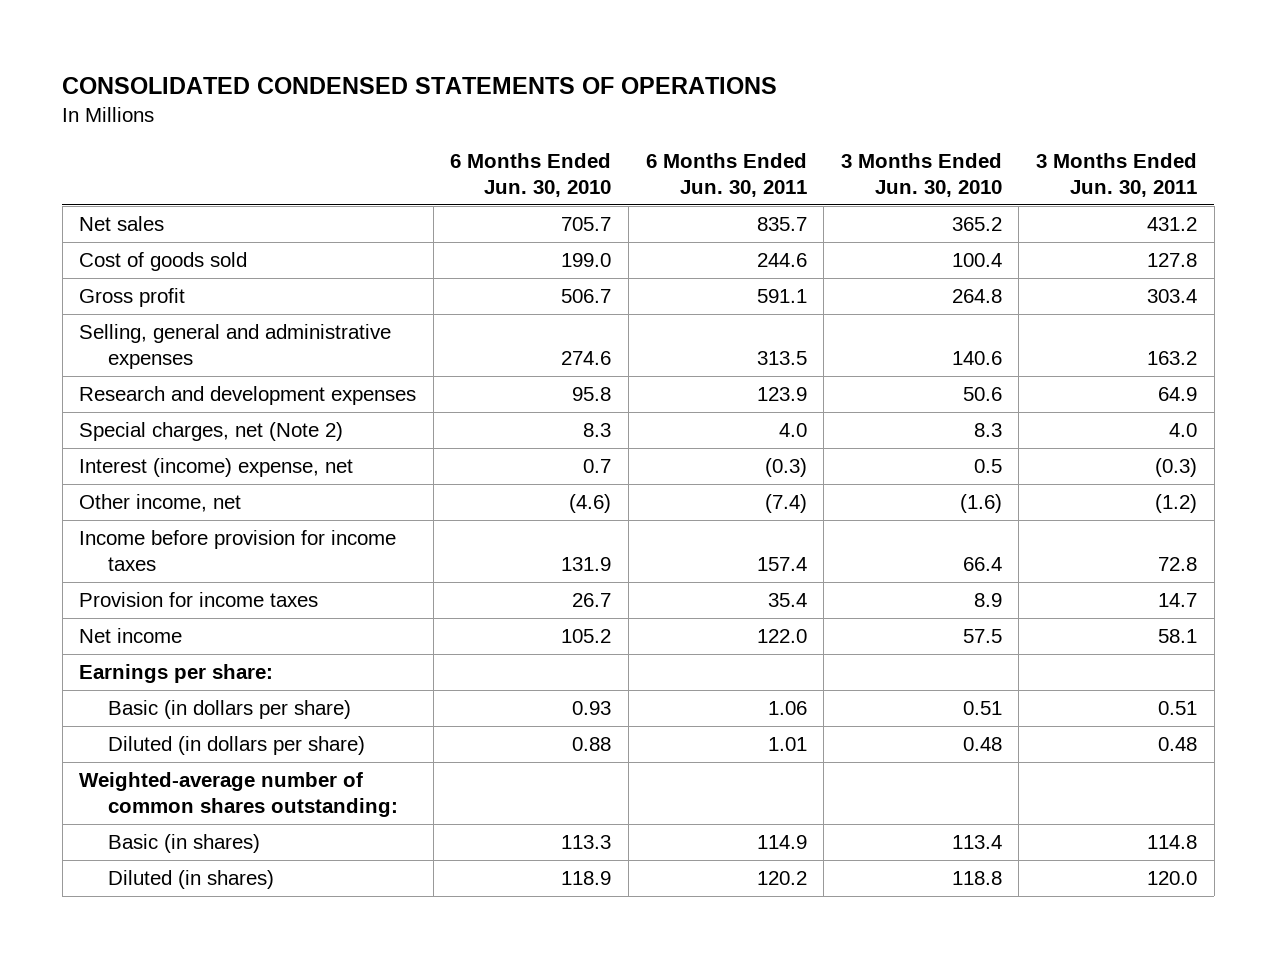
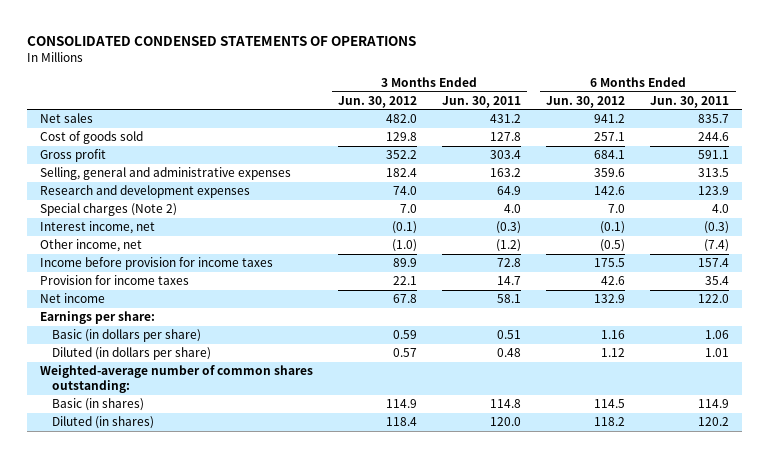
[450,152,612,197] 6 Months Ended Jun. 30, 2010 -> none
[840,152,1002,197] 3 Months Ended Jun. 30, 2010 -> none
none -> [337,95,417,108] Jun. 30, 2012
none -> [546,95,626,108] Jun. 30, 2012
[79,422,344,442] Special charges, net (Note 2) -> [39,203,177,217] Special charges (Note 2)
[79,458,354,478] Interest (income) expense, net -> [39,221,155,235] Interest income, net

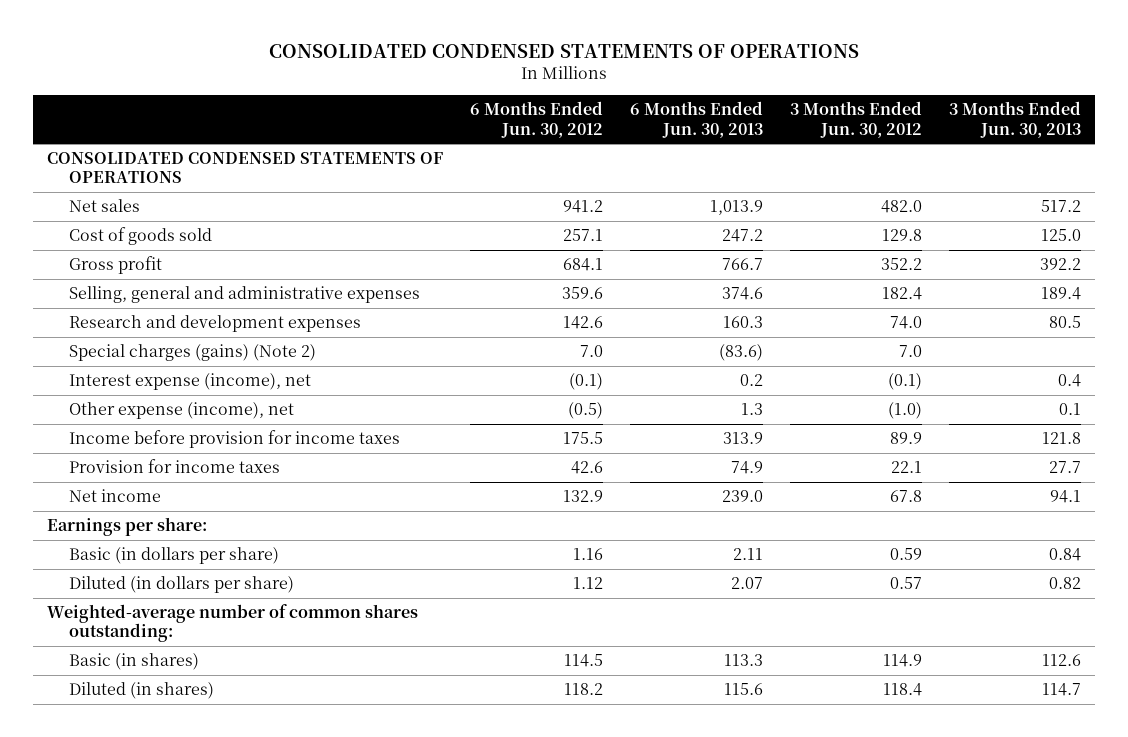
[442,95,522,108] Jun. 30, 2011 -> none
[650,95,730,108] Jun. 30, 2011 -> none
none -> [630,101,764,138] 6 Months Ended Jun. 30, 2013
none -> [949,101,1082,138] 3 Months Ended Jun. 30, 2013
none -> [46,152,443,184] CONSOLIDATED CONDENSED STATEMENTS OF OPERATIONS
[39,203,177,217] Special charges (Note 2) -> [68,344,316,362] Special charges (gains) (Note 2)
[39,221,155,235] Interest income, net -> [68,373,311,391] Interest expense (income), net
[39,239,142,253] Other income, net -> [68,402,294,420] Other expense (income), net

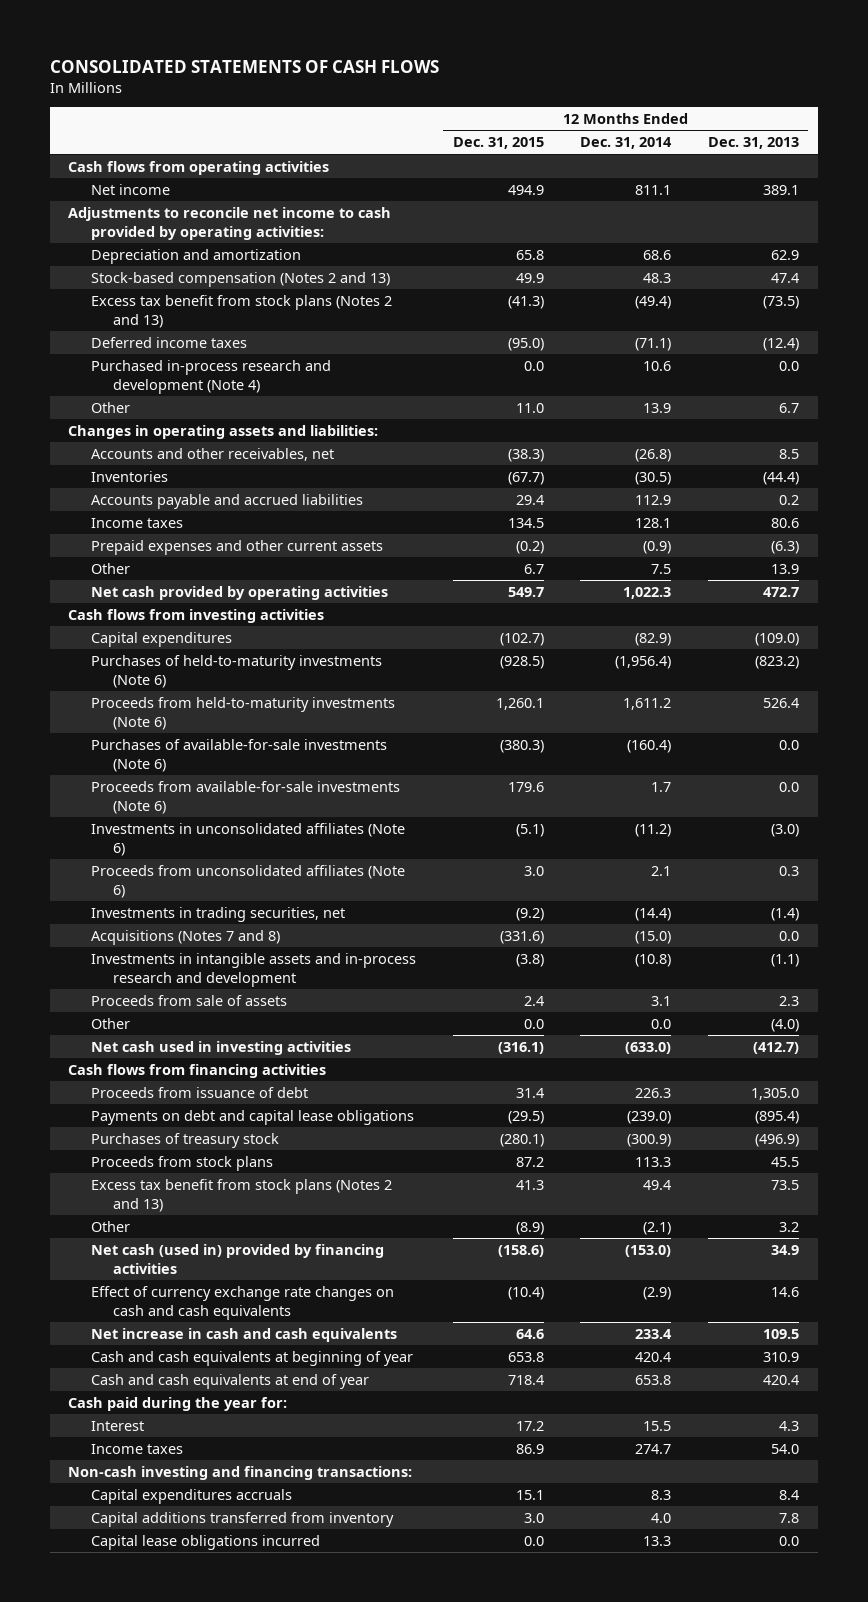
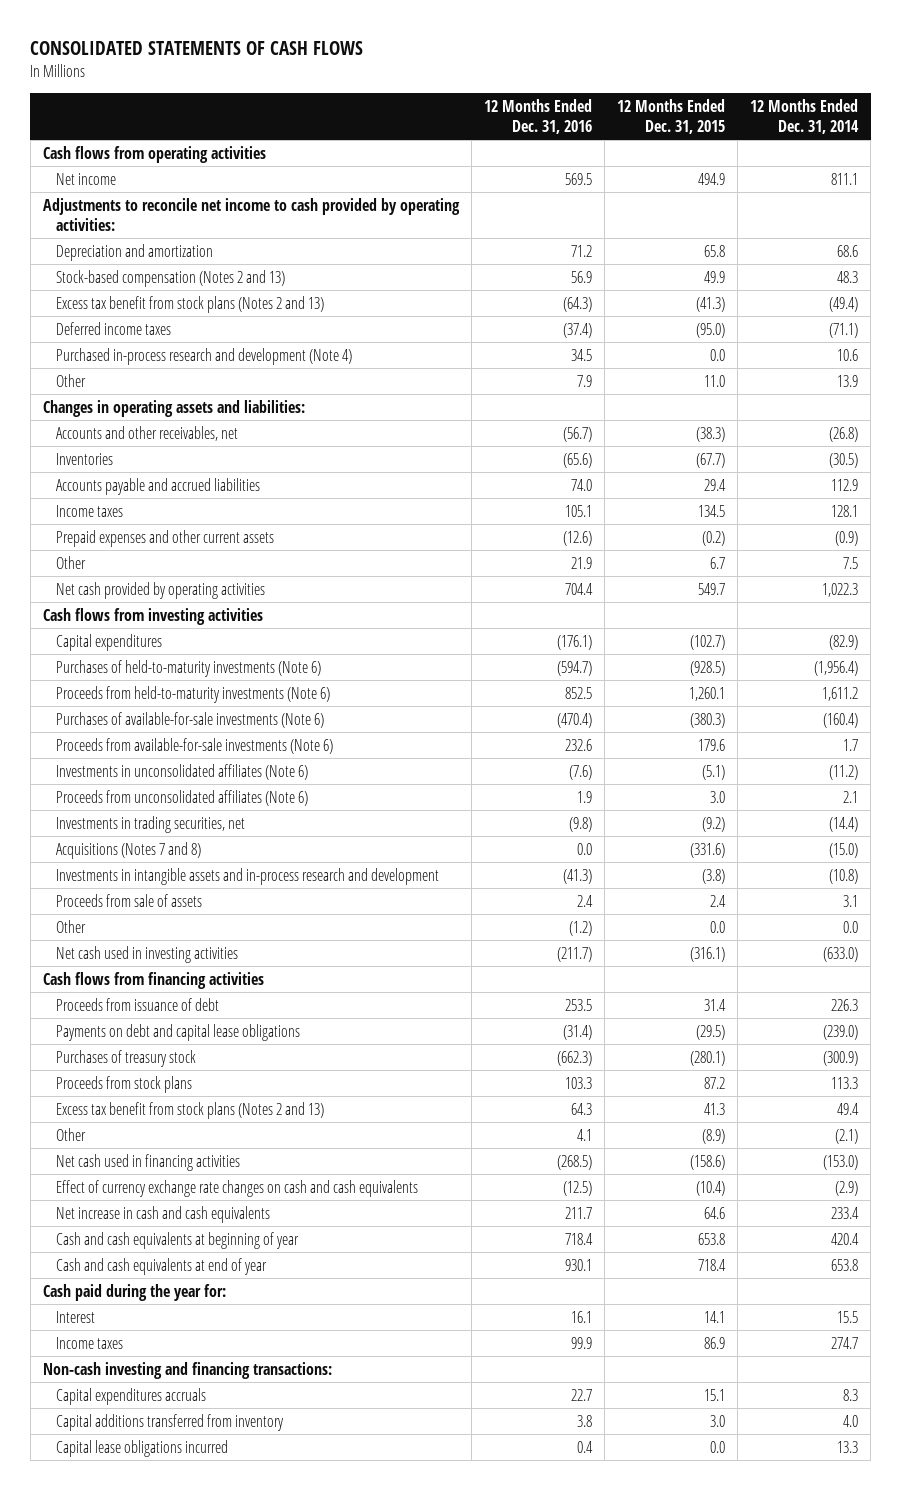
[708,137,800,150] Dec. 31, 2013 -> none
none -> [483,98,592,134] 12 Months Ended Dec. 31, 2016
[90,1243,384,1274] Net cash (used in) provided by financing activities -> [56,1153,241,1171] Net cash used in financing activities
[515,1420,544,1431] 17.2 -> [703,1310,725,1323] 14.1

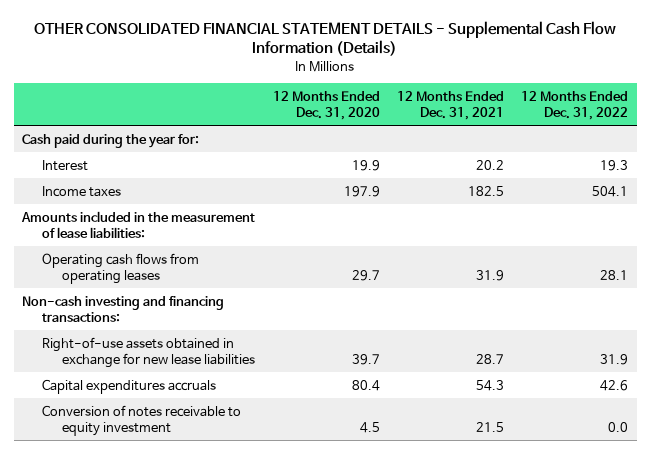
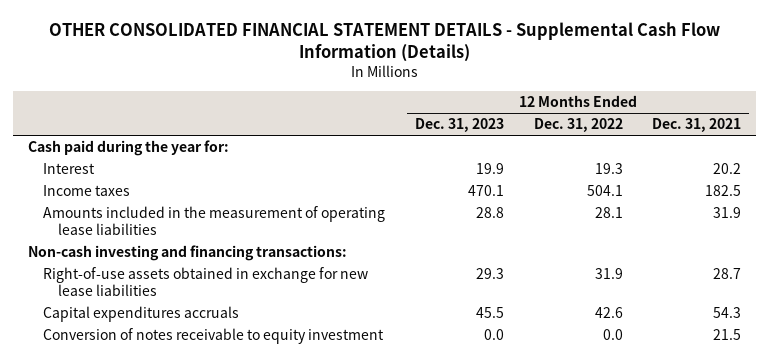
[272,91,380,120] 12 Months Ended Dec. 31, 2020 -> none
none -> [414,118,504,133] Dec. 31, 2023
[21,210,256,238] Amounts included in the measurement of lease liabilities: -> none
[42,252,200,284] Operating cash flows from operating leases -> [43,206,386,235] Amounts included in the measurement of operating lease liabilities

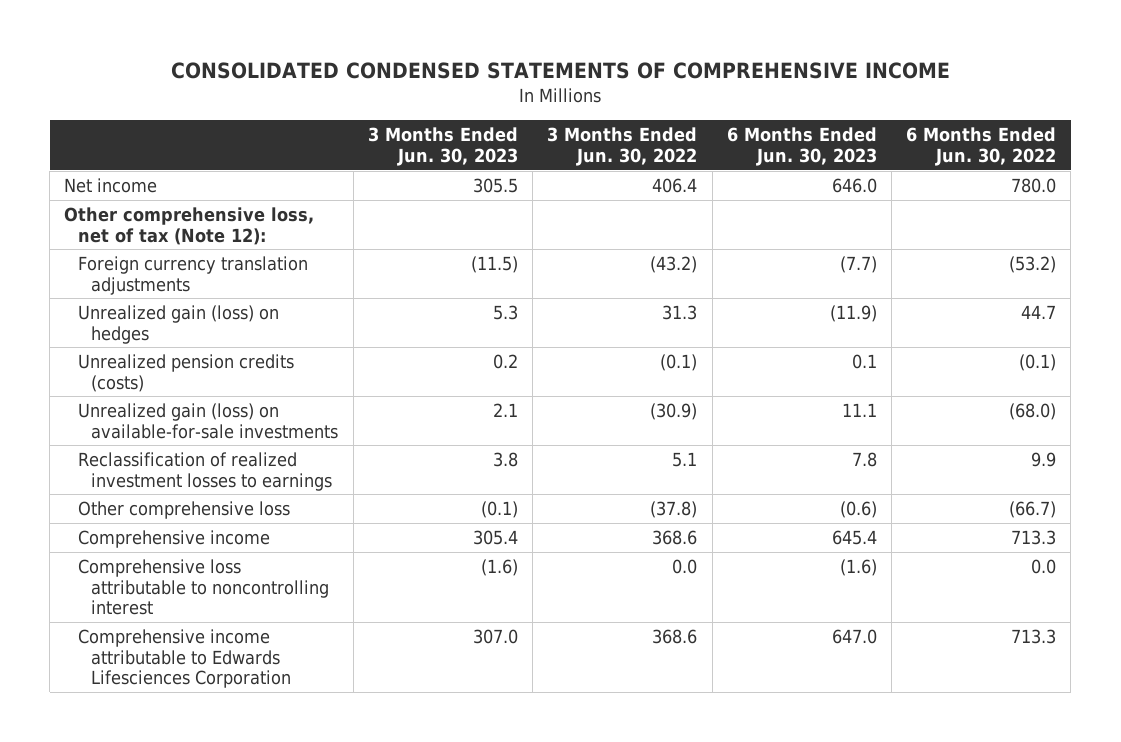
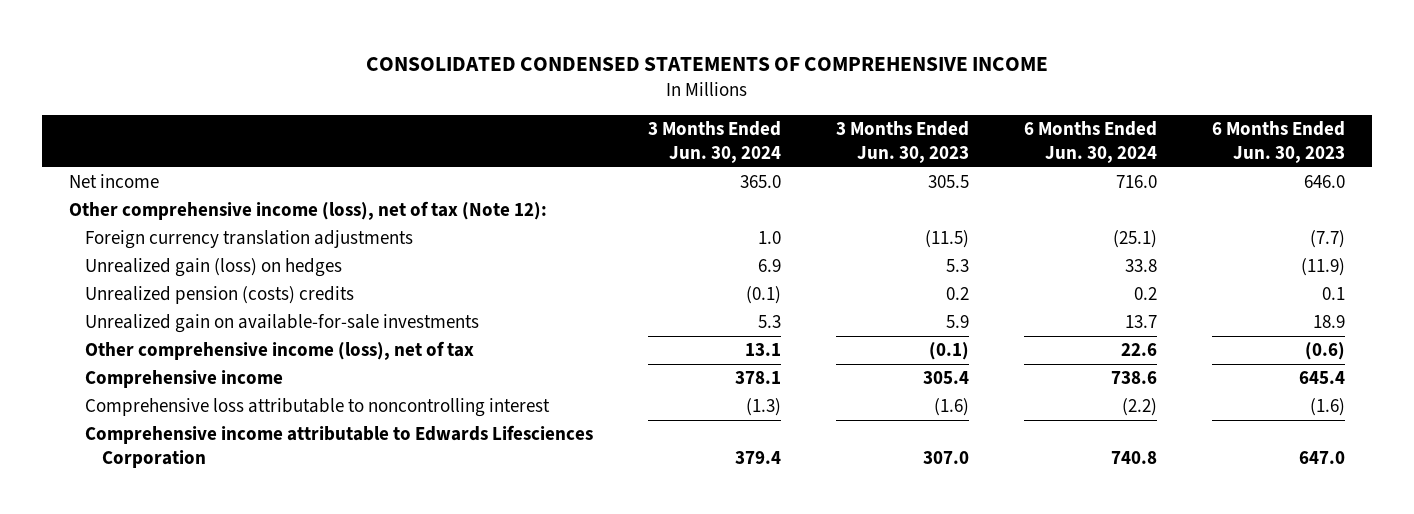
[547,127,698,166] 3 Months Ended Jun. 30, 2022 -> none
[906,127,1057,166] 6 Months Ended Jun. 30, 2022 -> none
none -> [648,121,782,164] 3 Months Ended Jun. 30, 2024
none -> [1023,121,1157,164] 6 Months Ended Jun. 30, 2024
[64,206,315,245] Other comprehensive loss, net of tax (Note 12): -> [69,201,548,221] Other comprehensive income (loss), net of tax (Note 12):
[77,451,333,491] Reclassification of realized investment losses to earnings -> none
[77,353,294,392] Unrealized pension credits (costs) -> [85,286,355,305] Unrealized pension (costs) credits
[77,402,339,439] Unrealized gain (loss) on available-for-sale investments -> [85,314,480,334] Unrealized gain on available-for-sale investments
[492,402,518,417] 2.1 -> [945,315,969,329] 5.9
[841,402,877,417] 11.1 -> [1312,315,1345,329] 18.9
[77,500,290,519] Other comprehensive loss -> [85,341,475,361] Other comprehensive income (loss), net of tax

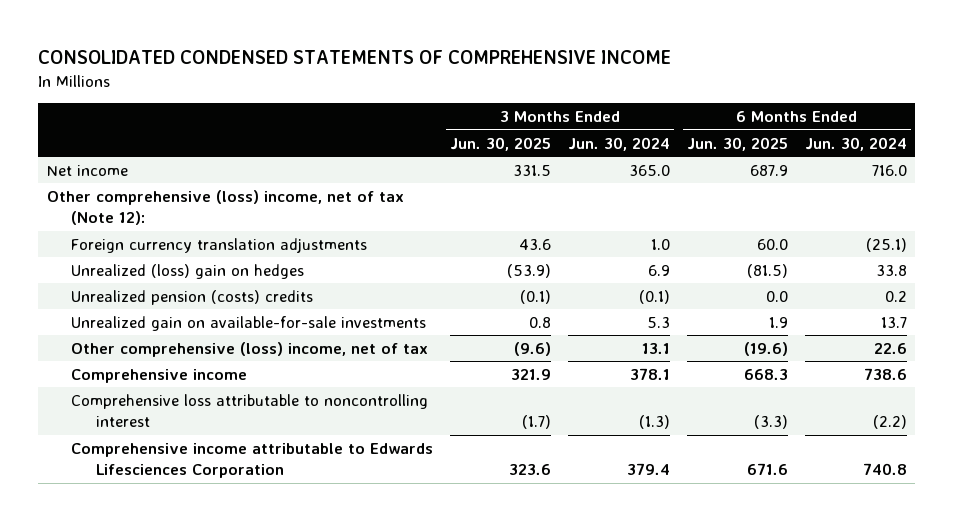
[835,121,969,164] 3 Months Ended Jun. 30, 2023 -> none
[1211,121,1345,164] 6 Months Ended Jun. 30, 2023 -> none
none -> [450,136,552,151] Jun. 30, 2025
none -> [686,136,788,151] Jun. 30, 2025
[69,201,548,221] Other comprehensive income (loss), net of tax (Note 12): -> [46,189,404,226] Other comprehensive (loss) income, net of tax (Note 12):
[85,258,343,278] Unrealized gain (loss) on hedges -> [71,263,305,279] Unrealized (loss) gain on hedges
[85,341,475,361] Other comprehensive income (loss), net of tax -> [71,341,429,357] Other comprehensive (loss) income, net of tax

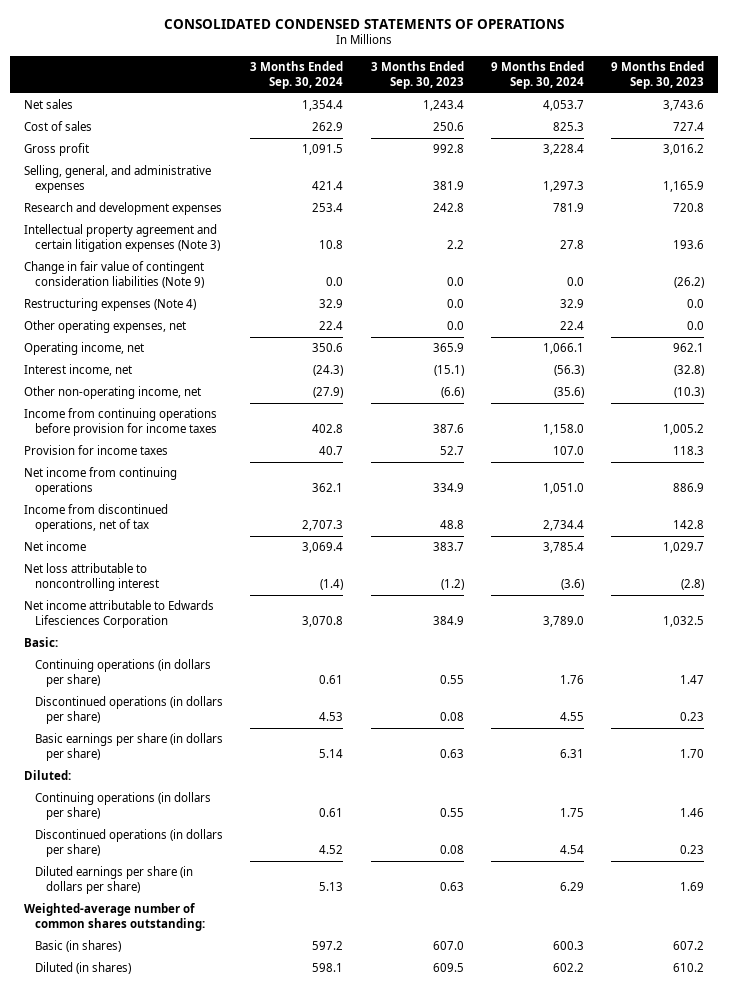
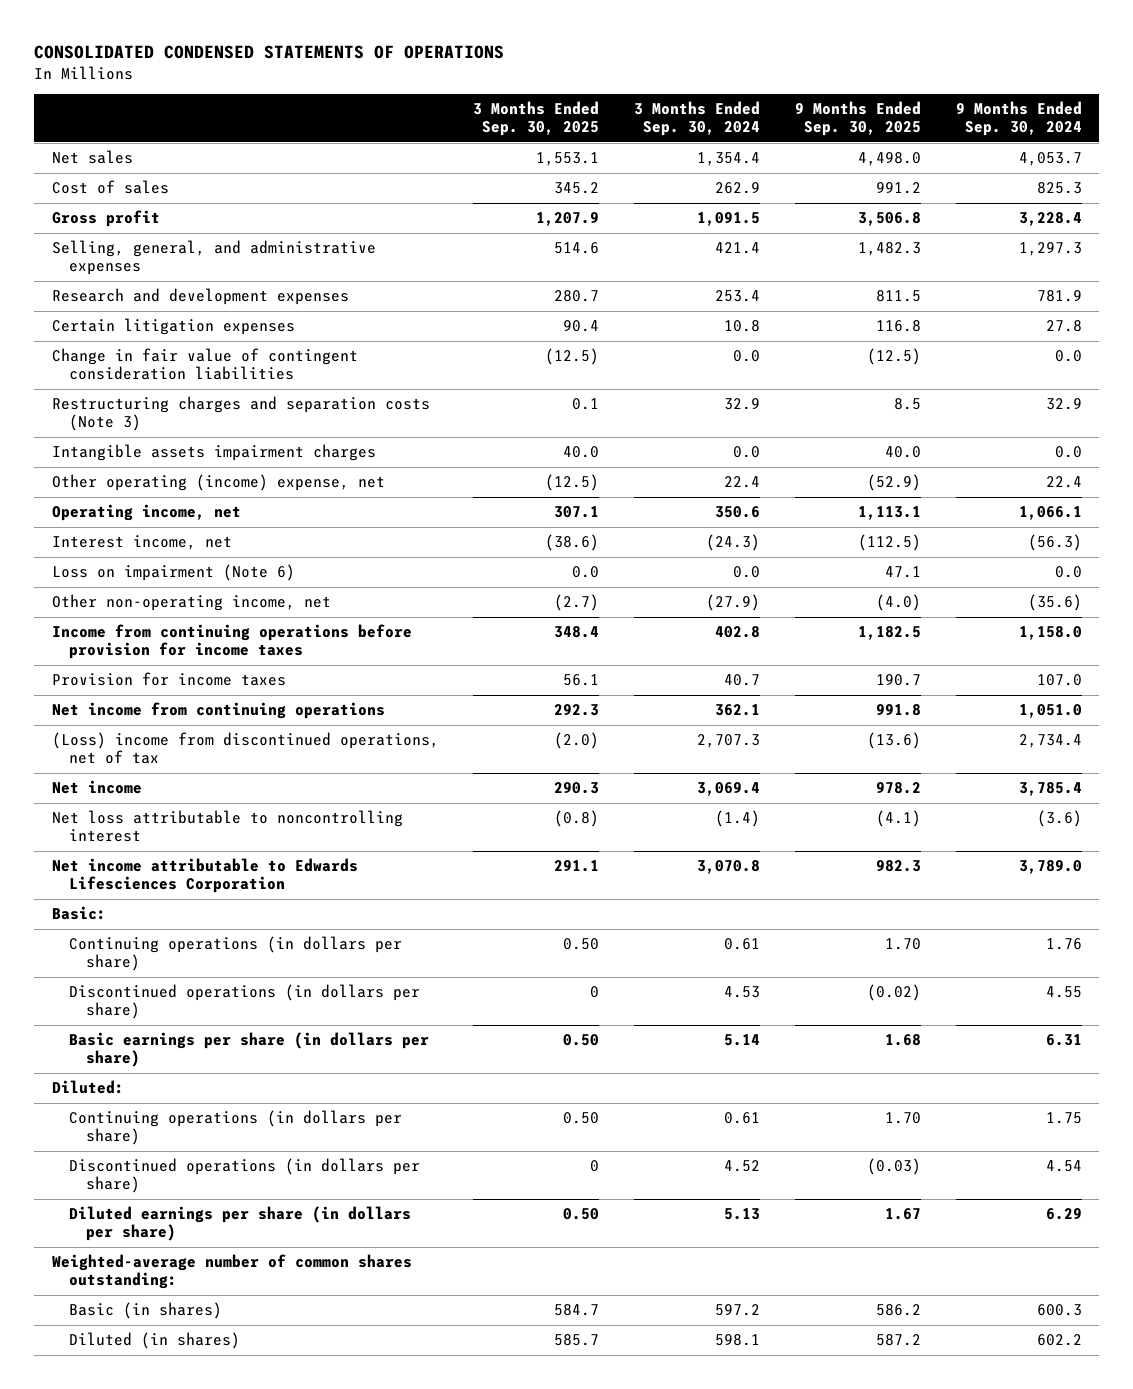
[370,61,464,89] 3 Months Ended Sep. 30, 2023 -> none
[611,61,705,89] 9 Months Ended Sep. 30, 2023 -> none
none -> [473,101,600,137] 3 Months Ended Sep. 30, 2025
none -> [794,101,921,137] 9 Months Ended Sep. 30, 2025
[24,224,221,252] Intellectual property agreement and certain litigation expenses (Note 3) -> [51,318,295,336] Certain litigation expenses
[24,261,205,288] Change in fair value of contingent consideration liabilities (Note 9) -> [51,348,358,381] Change in fair value of contingent consideration liabilities
[24,298,197,312] Restructuring expenses (Note 4) -> [51,396,430,432] Restructuring charges and separation costs (Note 3)
none -> [51,444,376,462] Intangible assets impairment charges
[24,320,187,334] Other operating expenses, net -> [51,474,385,492] Other operating (income) expense, net
none -> [51,564,295,582] Loss on impairment (Note 6)
[24,504,169,532] Income from discontinued operations, net of tax -> [51,732,439,765] (Loss) income from discontinued operations, net of tax

